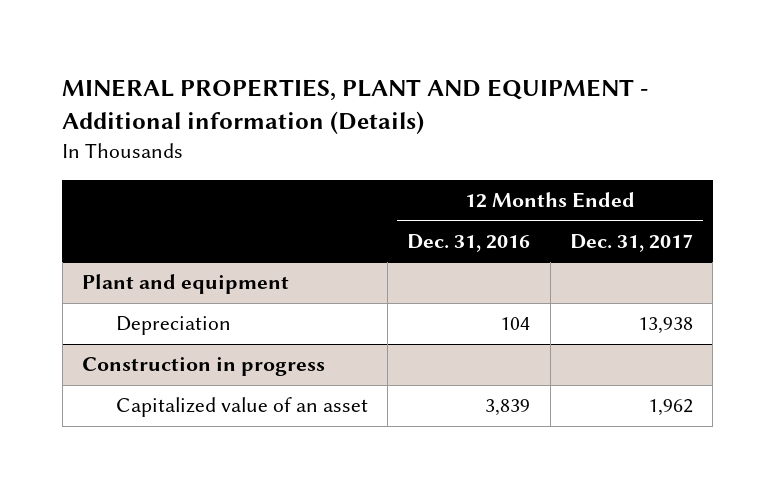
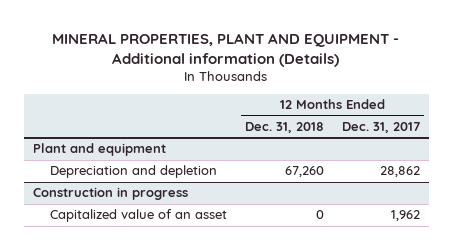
[407,233,531,252] Dec. 31, 2016 -> none
none -> [245,121,325,133] Dec. 31, 2018
[115,316,231,336] Depreciation -> [50,165,218,179] Depreciation and depletion
[637,317,693,335] 13,938 -> [379,166,420,178] 28,862

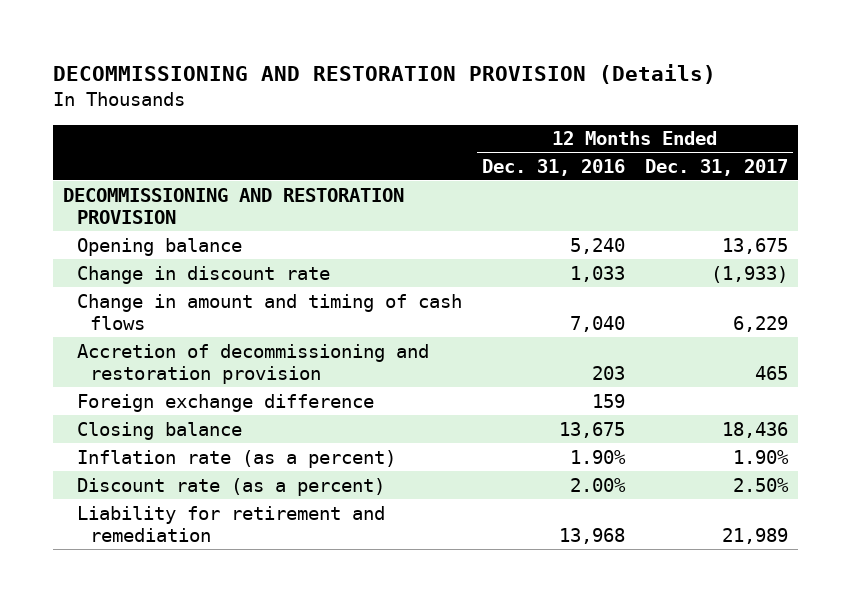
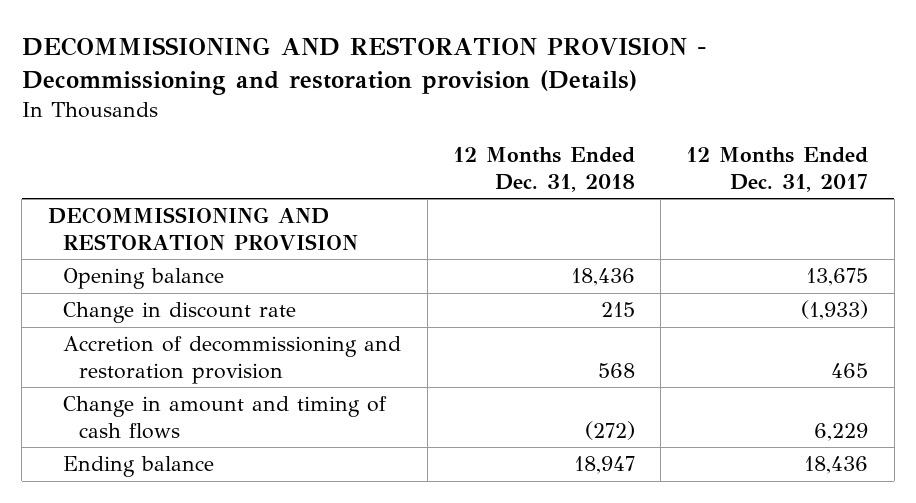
[52,64,716,85] DECOMMISSIONING AND RESTORATION PROVISION (Details) -> [21,36,707,95] DECOMMISSIONING AND RESTORATION PROVISION - Decommissioning and restoration provision (Details)
[481,158,625,176] Dec. 31, 2016 -> none
none -> [452,147,635,192] 12 Months Ended Dec. 31, 2018
[76,393,374,412] Foreign exchange difference -> none
[76,449,396,468] Inflation rate (as a percent) -> none
[76,477,385,496] Discount rate (as a percent) -> none
[76,505,385,542] Liability for retirement and remediation -> none
[76,293,462,330] Change in amount and timing of cash flows -> [63,396,388,439] Change in amount and timing of cash flows
[76,421,242,440] Closing balance -> [63,456,215,478] Ending balance

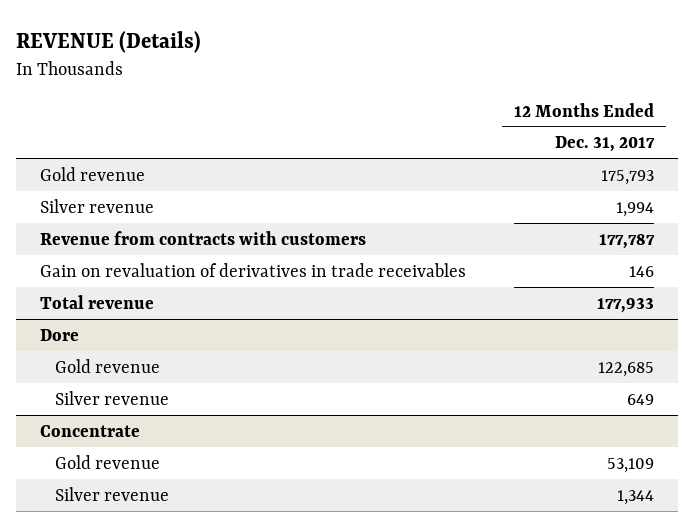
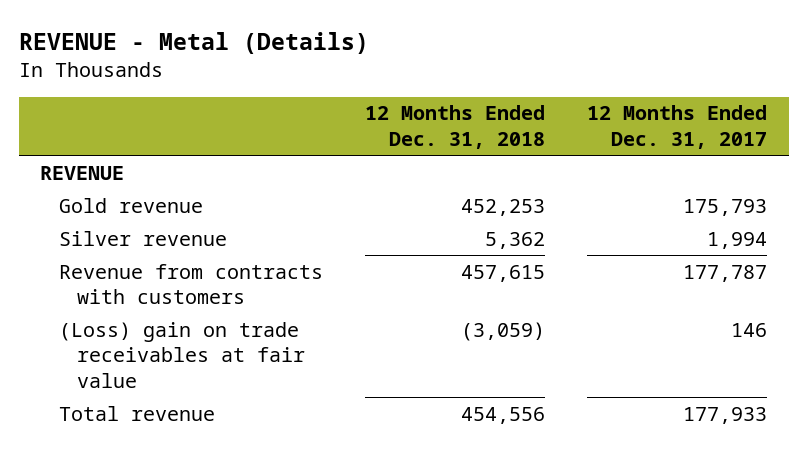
[16,30,202,53] REVENUE (Details) -> [19,32,370,55] REVENUE - Metal (Details)
none -> [364,105,545,149] 12 Months Ended Dec. 31, 2018
none -> [40,165,125,180] REVENUE
[40,262,467,277] Gain on revaluation of derivatives in trade receivables -> [58,321,305,388] (Loss) gain on trade receivables at fair value
[40,328,80,341] Dore -> none
[54,358,160,373] Gold revenue -> none
[54,390,169,405] Silver revenue -> none
[40,424,141,437] Concentrate -> none
[54,454,160,469] Gold revenue -> none
[54,486,169,501] Silver revenue -> none

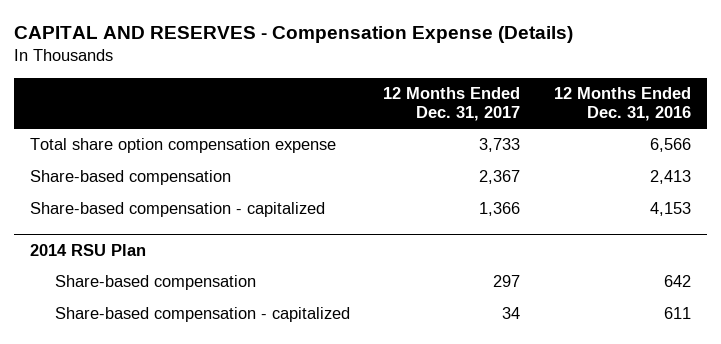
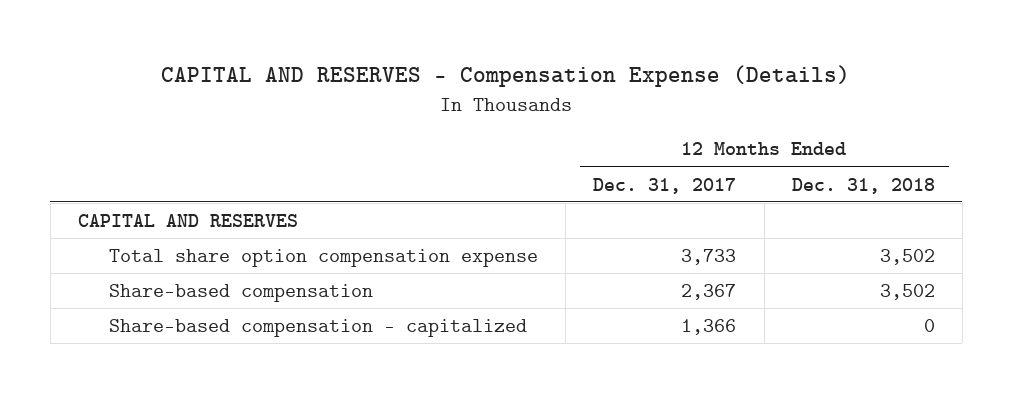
[553,86,691,122] 12 Months Ended Dec. 31, 2016 -> none
none -> [791,177,935,194] Dec. 31, 2018
none -> [77,214,298,228] CAPITAL AND RESERVES
[30,244,147,257] 2014 RSU Plan -> none
[55,275,257,291] Share-based compensation -> none
[55,307,351,323] Share-based compensation - capitalized -> none

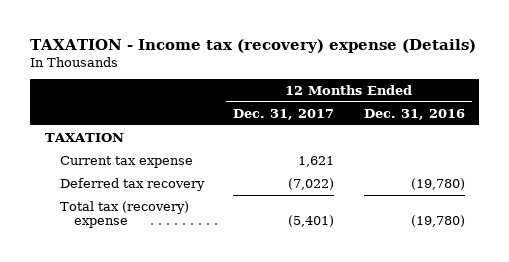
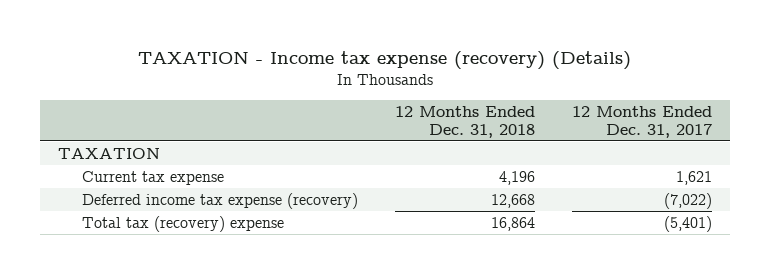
[29,38,476,53] TAXATION - Income tax (recovery) expense (Details) -> [138,50,632,70] TAXATION - Income tax expense (recovery) (Details)
[363,108,465,120] Dec. 31, 2016 -> none
none -> [394,105,535,138] 12 Months Ended Dec. 31, 2018
[59,177,205,191] Deferred tax recovery -> [81,192,358,209] Deferred income tax expense (recovery)

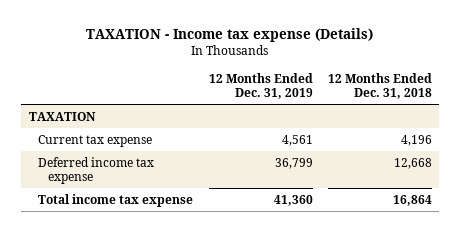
[138,50,632,70] TAXATION - Income tax expense (recovery) (Details) -> [86,28,374,43] TAXATION - Income tax expense (Details)
[571,105,712,138] 12 Months Ended Dec. 31, 2017 -> none
none -> [208,72,313,100] 12 Months Ended Dec. 31, 2019
[81,192,358,209] Deferred income tax expense (recovery) -> [38,156,155,184] Deferred income tax expense
[81,215,284,232] Total tax (recovery) expense -> [38,193,194,207] Total income tax expense

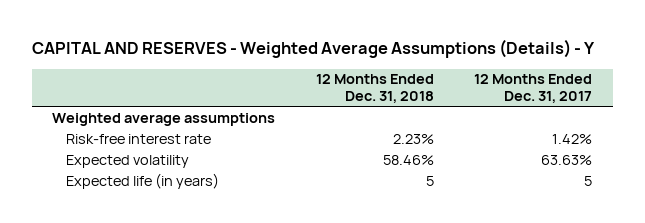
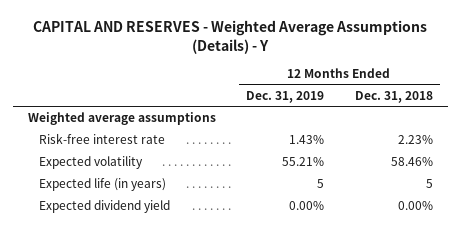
[474,74,593,104] 12 Months Ended Dec. 31, 2017 -> none
none -> [246,90,325,103] Dec. 31, 2019
none -> [38,200,170,214] Expected dividend yield

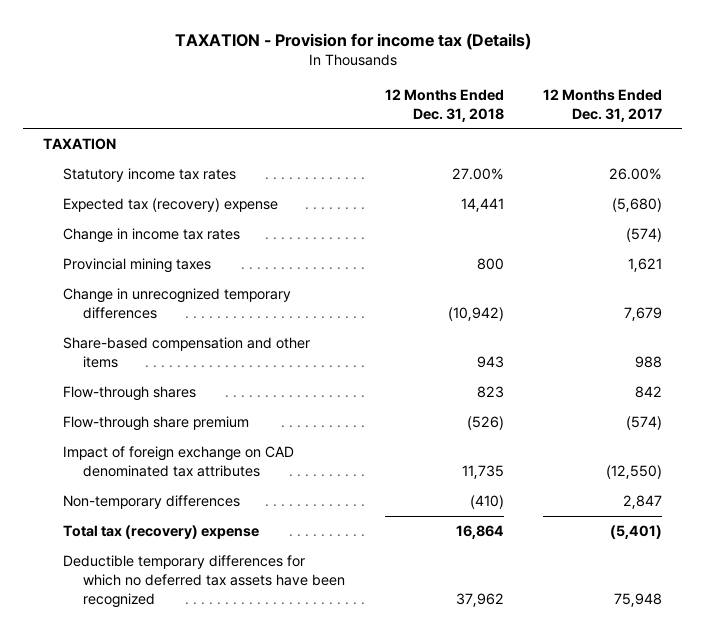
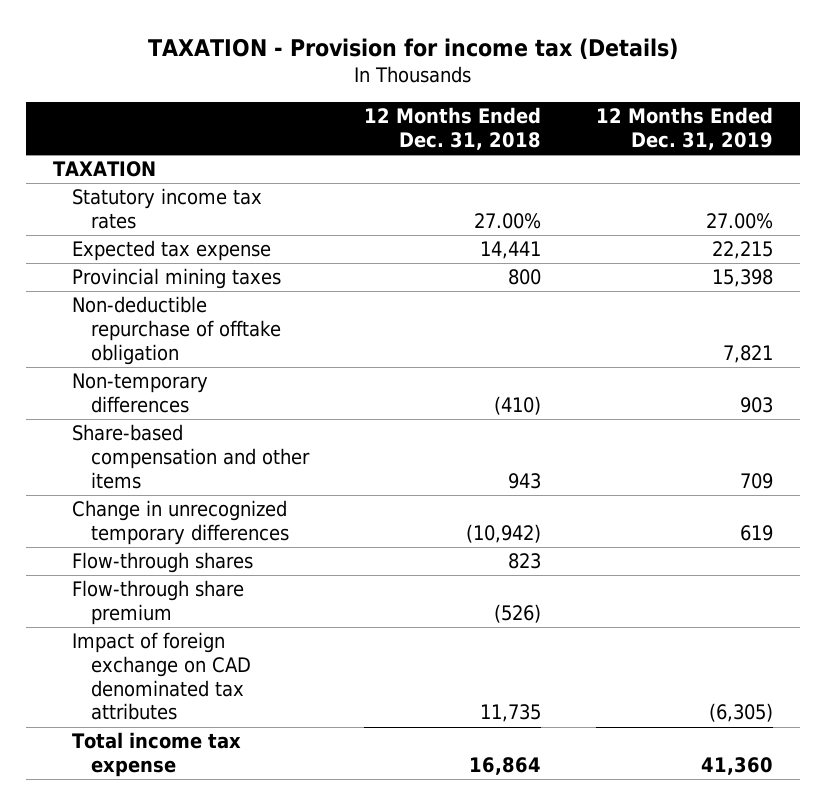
[543,88,663,122] 12 Months Ended Dec. 31, 2017 -> none
none -> [595,107,773,151] 12 Months Ended Dec. 31, 2019
[62,228,240,244] Change in income tax rates -> none
[62,198,278,213] Expected tax (recovery) expense -> [72,240,272,262] Expected tax expense
none -> [72,296,281,365] Non-deductible repurchase of offtake obligation
[62,495,240,510] Non-temporary differences -> [72,373,209,414] Non-temporary differences
[62,288,291,319] Change in unrecognized temporary differences -> [72,500,289,546] Change in unrecognized temporary differences
[62,555,345,608] Deductible temporary differences for which no deferred tax assets have been recognized -> none
[62,525,259,540] Total tax (recovery) expense -> [72,732,242,778] Total income tax expense

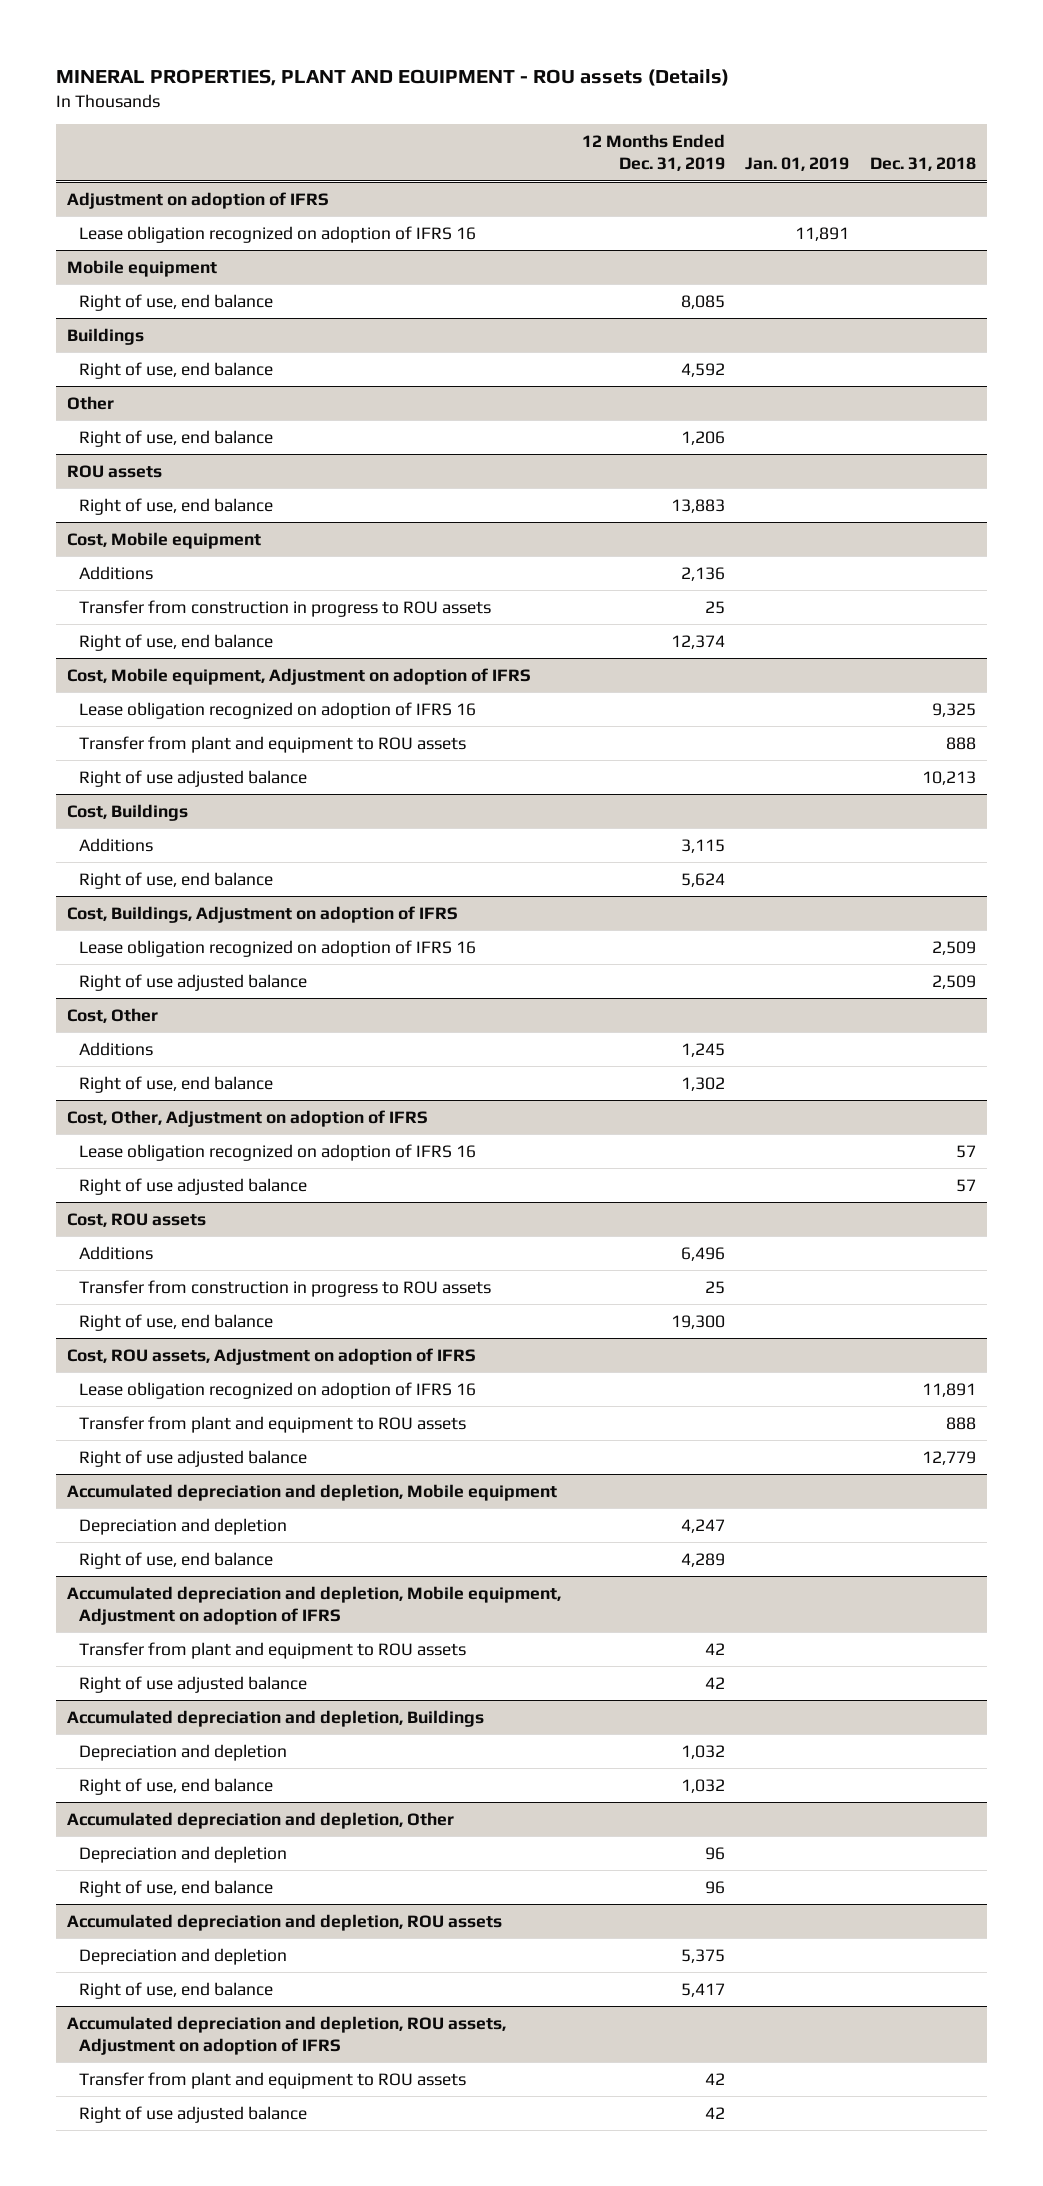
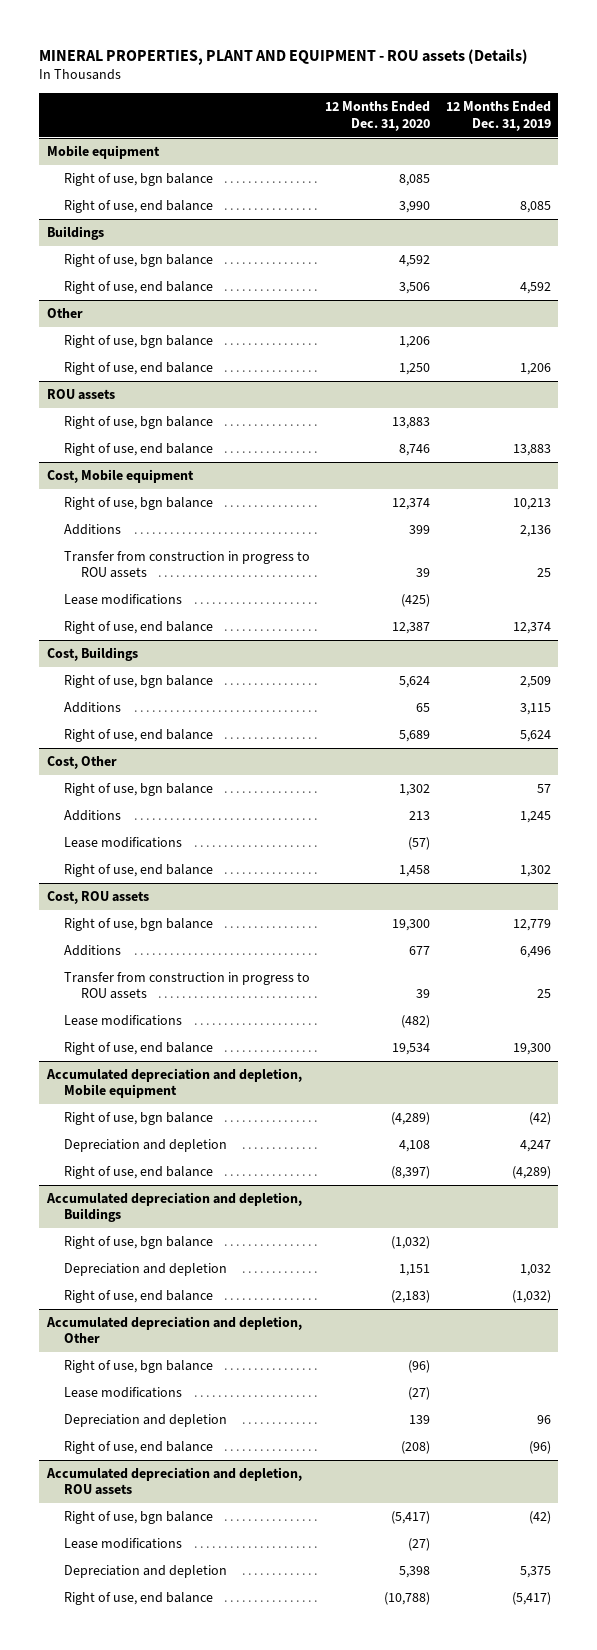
[745,157,850,172] Jan. 01, 2019 -> none
[870,157,977,172] Dec. 31, 2018 -> none
none -> [325,101,431,131] 12 Months Ended Dec. 31, 2020
[66,191,329,209] Adjustment on adoption of IFRS -> none
[79,225,477,243] Lease obligation recognized on adoption of IFRS 16 -> none
none -> [63,173,213,187] Right of use, bgn balance
none -> [63,254,213,268] Right of use, bgn balance
none -> [63,335,213,349] Right of use, bgn balance
none -> [63,416,213,430] Right of use, bgn balance
none -> [63,497,213,511] Right of use, bgn balance
none -> [63,594,182,606] Lease modifications
[66,667,531,685] Cost, Mobile equipment, Adjustment on adoption of IFRS -> none
[79,701,477,719] Lease obligation recognized on adoption of IFRS 16 -> none
[79,735,467,753] Transfer from plant and equipment to ROU assets -> none
[79,769,308,787] Right of use adjusted balance -> none
none -> [63,675,213,689] Right of use, bgn balance
[66,905,458,923] Cost, Buildings, Adjustment on adoption of IFRS -> none
[79,939,477,957] Lease obligation recognized on adoption of IFRS 16 -> none
[79,973,308,991] Right of use adjusted balance -> none
none -> [63,783,213,797] Right of use, bgn balance
none -> [63,837,182,849] Lease modifications
[66,1109,428,1127] Cost, Other, Adjustment on adoption of IFRS -> none
[79,1143,477,1161] Lease obligation recognized on adoption of IFRS 16 -> none
[79,1177,308,1195] Right of use adjusted balance -> none
none -> [63,918,213,932] Right of use, bgn balance
none -> [63,1015,182,1027] Lease modifications
[66,1347,476,1365] Cost, ROU assets, Adjustment on adoption of IFRS -> none
[79,1381,477,1399] Lease obligation recognized on adoption of IFRS 16 -> none
[79,1415,467,1433] Transfer from plant and equipment to ROU assets -> none
[79,1449,308,1467] Right of use adjusted balance -> none
none -> [63,1112,213,1126] Right of use, bgn balance
[66,1585,561,1625] Accumulated depreciation and depletion, Mobile equipment, Adjustment on adoption of IFRS -> none
[79,1641,467,1659] Transfer from plant and equipment to ROU assets -> none
[79,1675,308,1693] Right of use adjusted balance -> none
[680,1552,725,1567] 4,289 -> [511,1166,551,1180] (4,289)
none -> [63,1236,213,1250] Right of use, bgn balance
[680,1778,725,1793] 1,032 -> [511,1290,551,1304] (1,032)
none -> [63,1360,213,1374] Right of use, bgn balance
none -> [63,1387,182,1399] Lease modifications
[704,1880,725,1894] 96 -> [528,1441,551,1455] (96)
none -> [63,1511,213,1525] Right of use, bgn balance
none -> [63,1538,182,1550] Lease modifications
[66,2015,506,2055] Accumulated depreciation and depletion, ROU assets, Adjustment on adoption of IFRS -> none
[79,2071,467,2089] Transfer from plant and equipment to ROU assets -> none
[79,2105,308,2123] Right of use adjusted balance -> none
[680,1982,725,1997] 5,417 -> [511,1592,551,1606] (5,417)

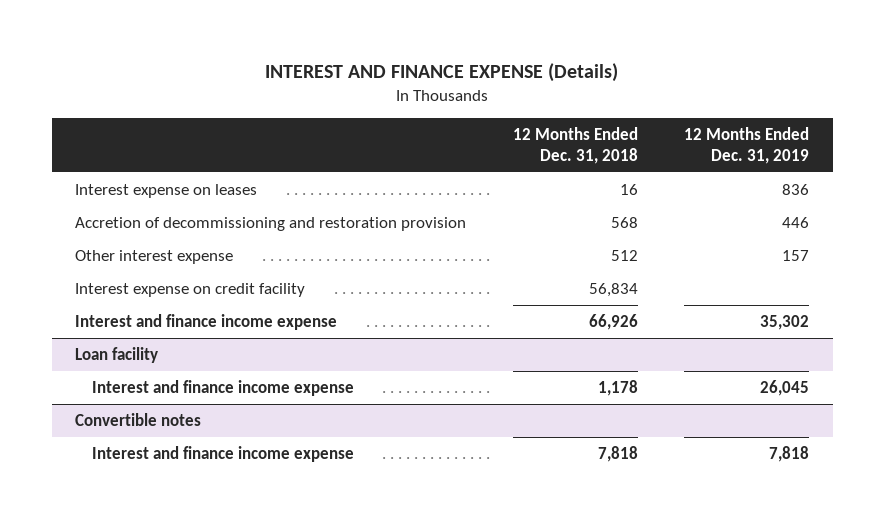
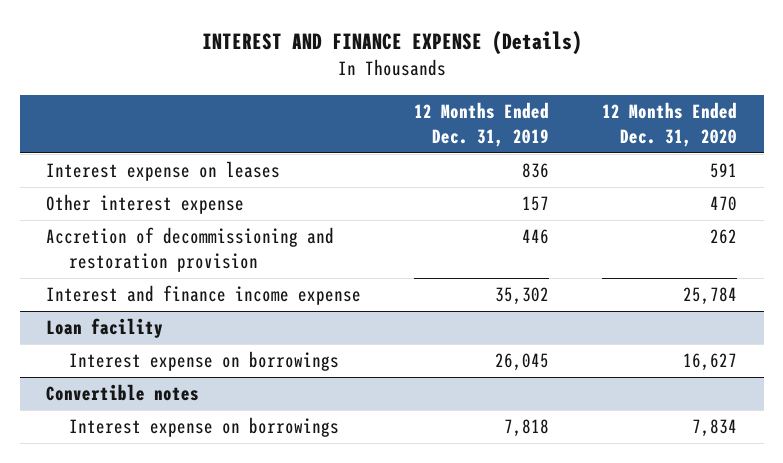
[512,126,638,164] 12 Months Ended Dec. 31, 2018 -> none
none -> [602,101,738,147] 12 Months Ended Dec. 31, 2020
[75,283,306,298] Interest expense on credit facility -> none
[75,217,467,232] Accretion of decommissioning and restoration provision -> [46,227,335,273] Accretion of decommissioning and restoration provision
[92,380,355,397] Interest and finance income expense -> [69,351,340,372] Interest expense on borrowings
[92,446,355,463] Interest and finance income expense -> [69,417,340,438] Interest expense on borrowings

